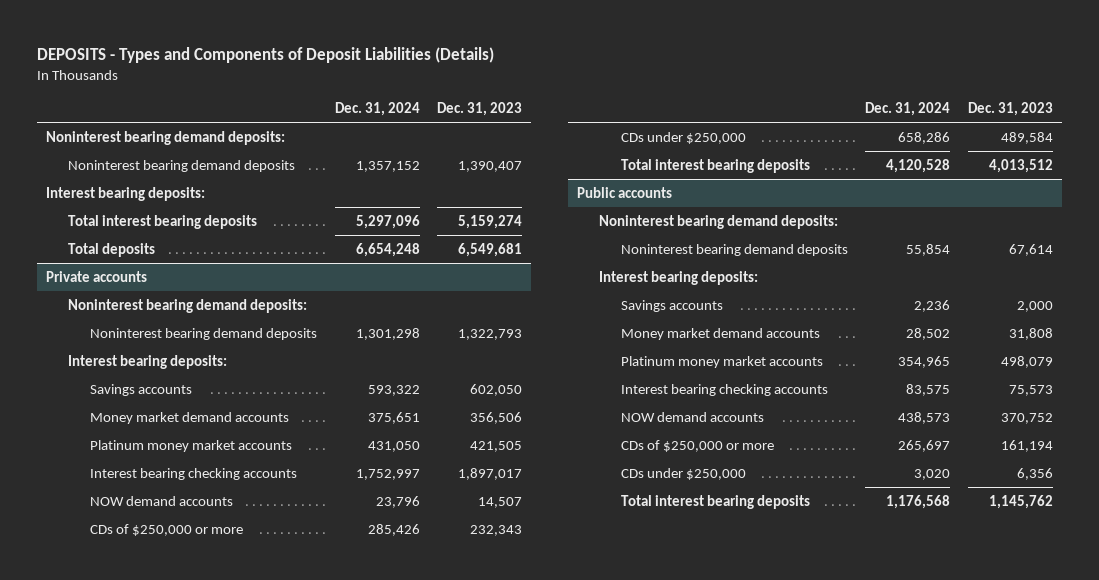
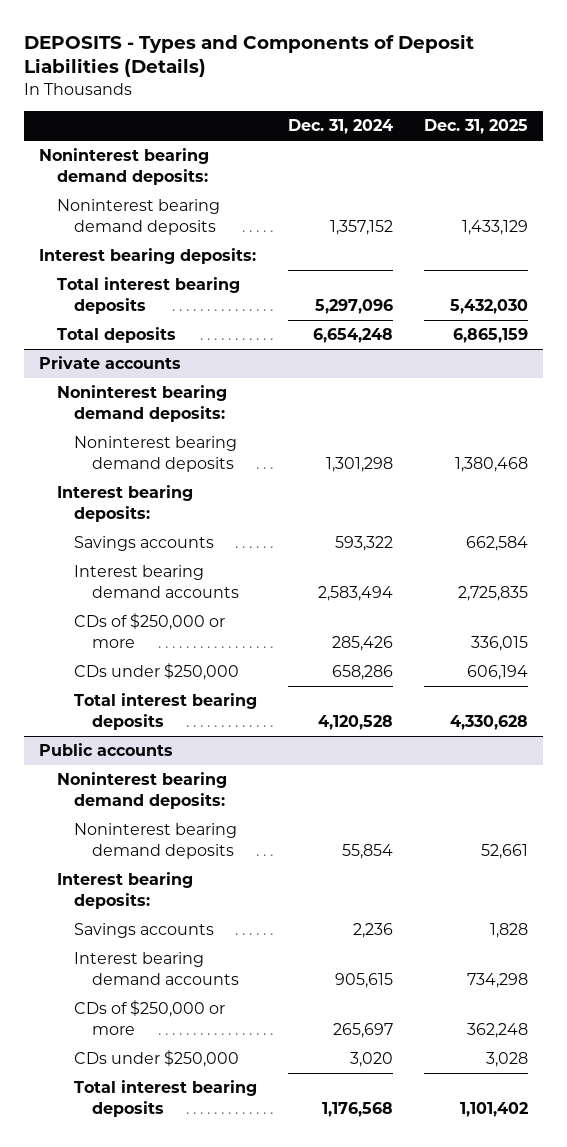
[437,102,523,117] Dec. 31, 2023 -> none
none -> [423,119,528,135] Dec. 31, 2025
[90,411,290,424] Money market demand accounts -> none
[90,439,293,452] Platinum money market accounts -> none
[90,495,234,506] NOW demand accounts -> none
[90,467,298,480] Interest bearing checking accounts -> [74,565,239,599] Interest bearing demand accounts
[355,468,420,480] 1,752,997 -> [318,586,394,602] 2,583,494
[620,327,820,340] Money market demand accounts -> none
[620,355,823,368] Platinum money market accounts -> none
[620,411,764,422] NOW demand accounts -> none
[620,383,828,396] Interest bearing checking accounts -> [74,952,239,986] Interest bearing demand accounts
[906,383,951,396] 83,575 -> [335,973,394,989] 905,615

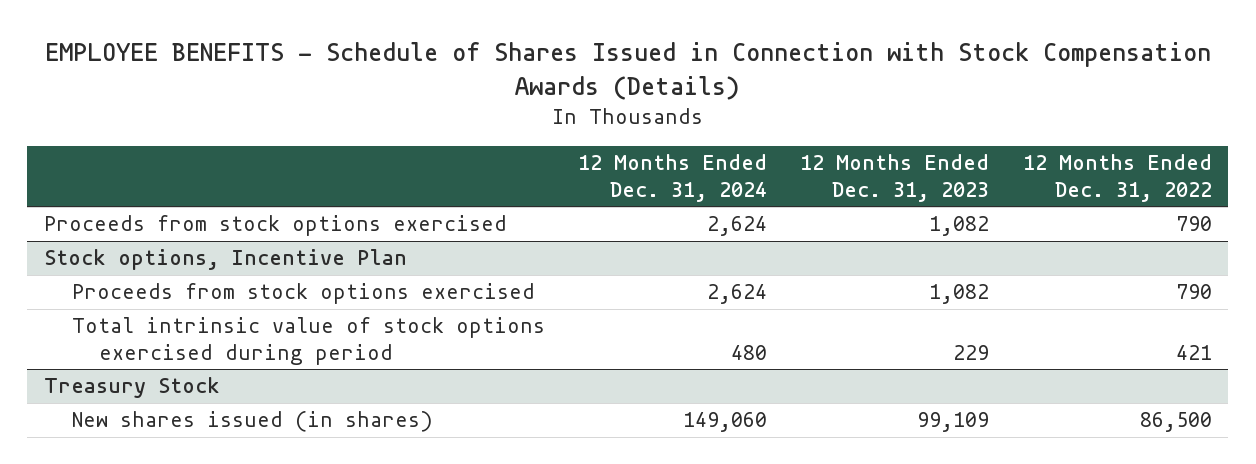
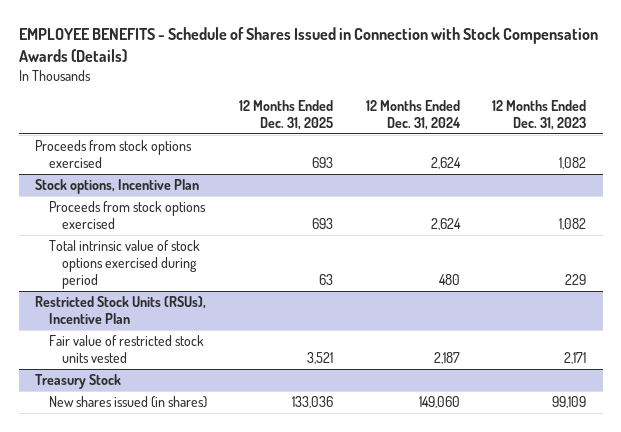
[1022,154,1212,202] 12 Months Ended Dec. 31, 2022 -> none
none -> [239,99,334,130] 12 Months Ended Dec. 31, 2025
none -> [35,296,207,325] Restricted Stock Units (RSUs), Incentive Plan
none -> [48,335,204,364] Fair value of restricted stock units vested

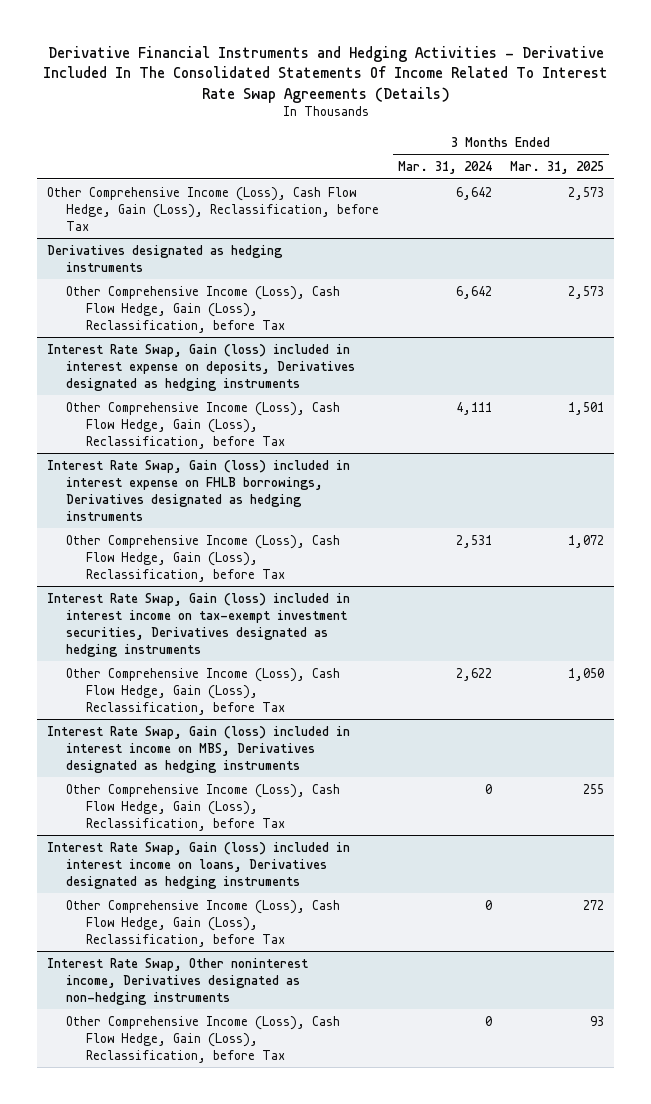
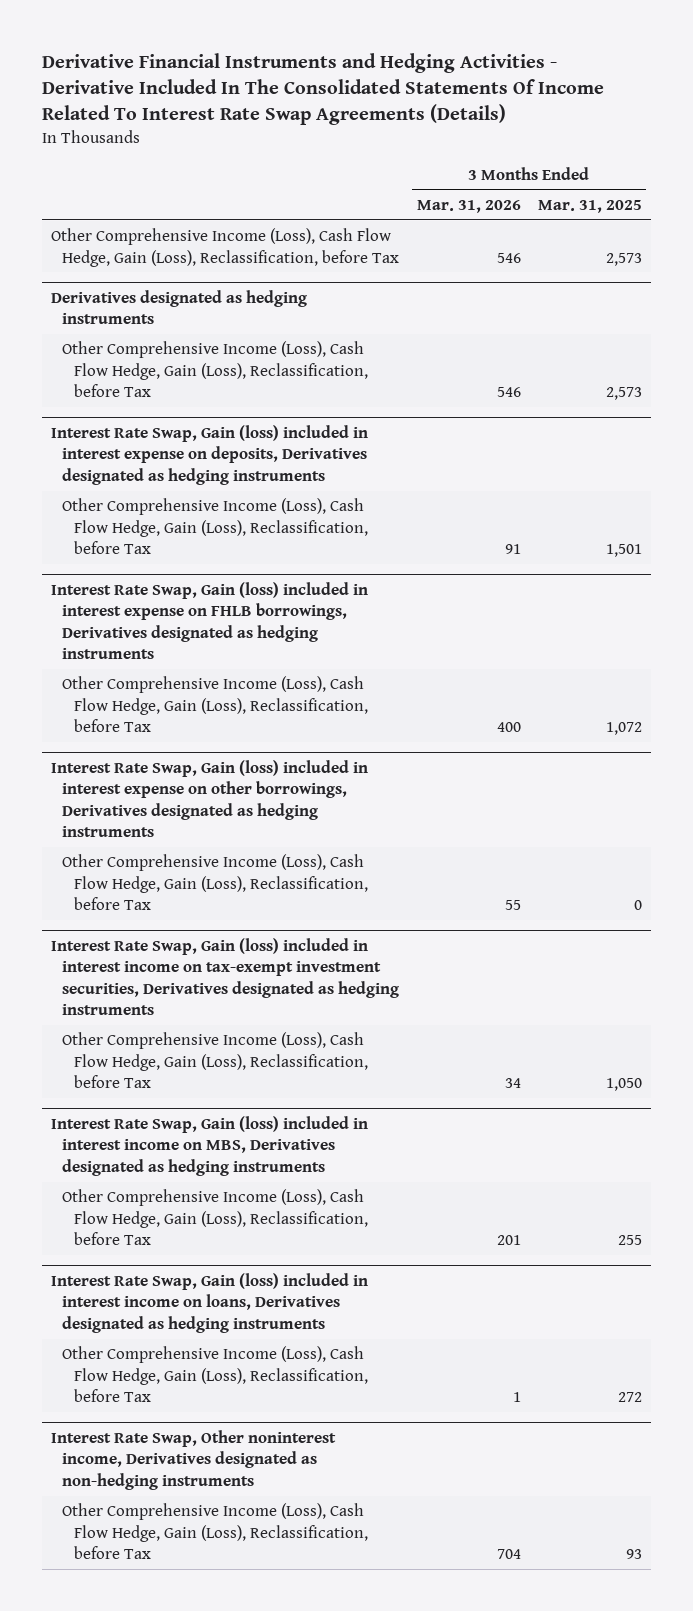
[397,161,492,175] Mar. 31, 2024 -> none
none -> [416,200,521,214] Mar. 31, 2026
none -> [50,759,368,838] Interest Rate Swap, Gain (loss) included in interest expense on other borrowings, Derivatives designated as hedging instruments
none -> [62,854,369,911] Other Comprehensive Income (Loss), Cash Flow Hedge, Gain (Loss), Reclassification, before Tax

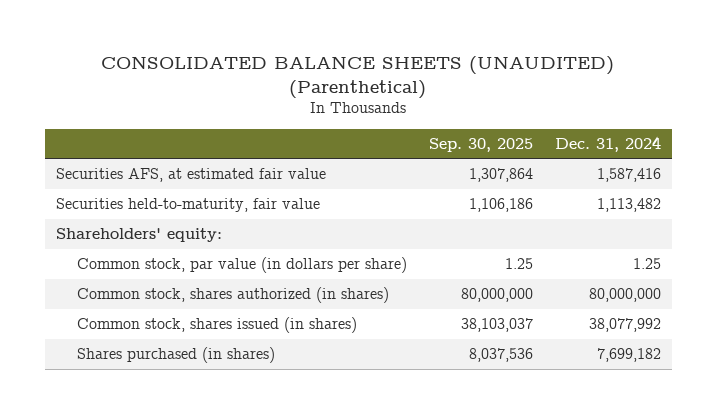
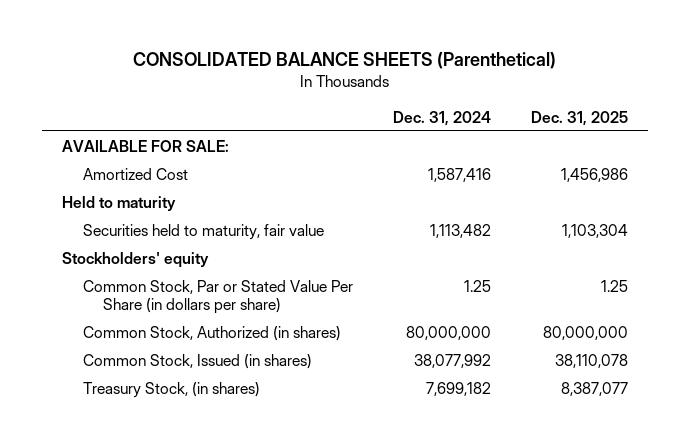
[101,55,615,99] CONSOLIDATED BALANCE SHEETS (UNAUDITED) (Parenthetical) -> [132,52,556,70] CONSOLIDATED BALANCE SHEETS (Parenthetical)
[429,137,534,152] Sep. 30, 2025 -> none
none -> [530,110,628,126] Dec. 31, 2025
[55,228,222,243] Shareholders' equity: -> none
none -> [61,139,229,152] AVAILABLE FOR SALE:
[55,168,326,183] Securities AFS, at estimated fair value -> [82,167,188,180] Amortized Cost
none -> [61,195,176,211] Held to maturity
[55,198,320,213] Securities held-to-maturity, fair value -> [82,223,324,240] Securities held to maturity, fair value
none -> [61,251,209,268] Stockholders' equity
[77,257,408,274] Common stock, par value (in dollars per share) -> [82,279,353,314] Common Stock, Par or Stated Value Per Share (in dollars per share)
[77,287,390,304] Common stock, shares authorized (in shares) -> [82,325,341,341] Common Stock, Authorized (in shares)
[77,317,358,334] Common stock, shares issued (in shares) -> [82,353,312,369] Common Stock, Issued (in shares)
[77,347,276,364] Shares purchased (in shares) -> [82,381,260,398] Treasury Stock, (in shares)

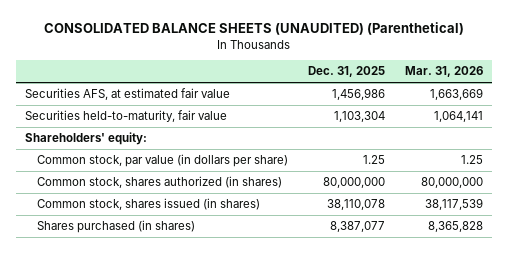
[132,52,556,70] CONSOLIDATED BALANCE SHEETS (Parenthetical) -> [43,22,464,36] CONSOLIDATED BALANCE SHEETS (UNAUDITED) (Parenthetical)
[392,110,491,126] Dec. 31, 2024 -> none
none -> [404,66,483,78] Mar. 31, 2026
[61,139,229,152] AVAILABLE FOR SALE: -> none
[61,195,176,211] Held to maturity -> none
[61,251,209,268] Stockholders' equity -> none
[82,167,188,180] Amortized Cost -> [25,88,231,101] Securities AFS, at estimated fair value
[82,223,324,240] Securities held to maturity, fair value -> [25,110,228,123] Securities held-to-maturity, fair value
none -> [25,132,148,146] Shareholders' equity:
[82,279,353,314] Common Stock, Par or Stated Value Per Share (in dollars per share) -> [37,154,289,168] Common stock, par value (in dollars per share)
[82,325,341,341] Common Stock, Authorized (in shares) -> [37,176,283,189] Common stock, shares authorized (in shares)
[82,353,312,369] Common Stock, Issued (in shares) -> [37,198,261,211] Common stock, shares issued (in shares)
[82,381,260,398] Treasury Stock, (in shares) -> [37,220,196,234] Shares purchased (in shares)

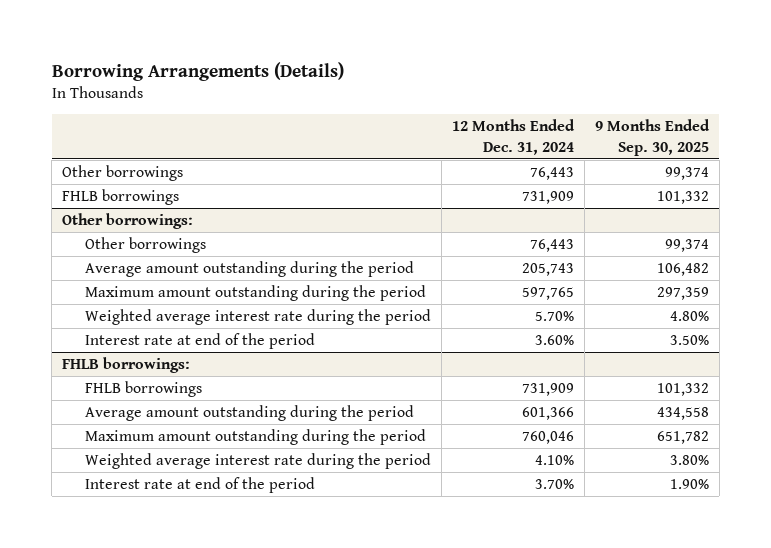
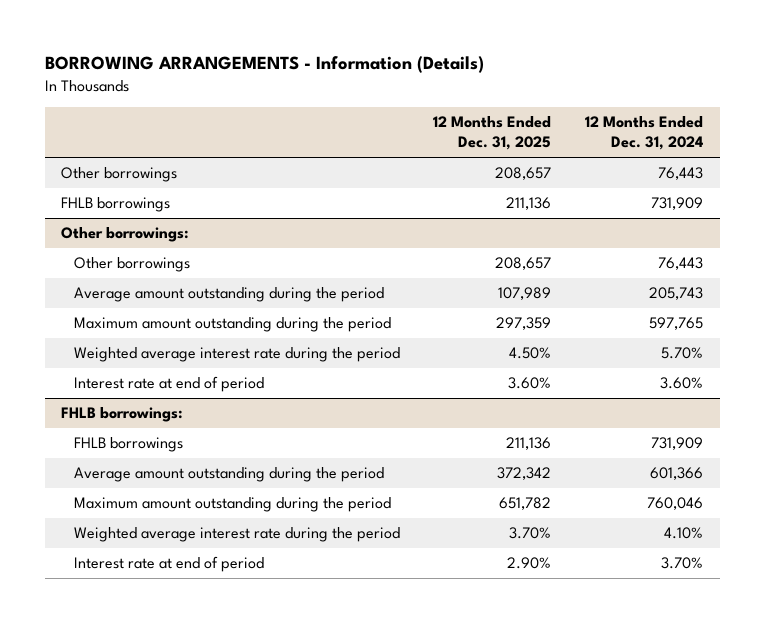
[51,61,344,81] Borrowing Arrangements (Details) -> [44,56,484,74] BORROWING ARRANGEMENTS - Information (Details)
[594,119,710,156] 9 Months Ended Sep. 30, 2025 -> none
none -> [433,116,552,151] 12 Months Ended Dec. 31, 2025
[84,333,315,350] Interest rate at end of the period -> [73,376,264,393] Interest rate at end of period
[84,477,315,494] Interest rate at end of the period -> [73,556,264,573] Interest rate at end of period

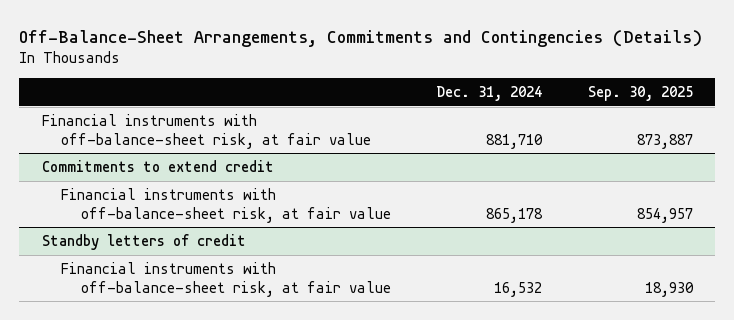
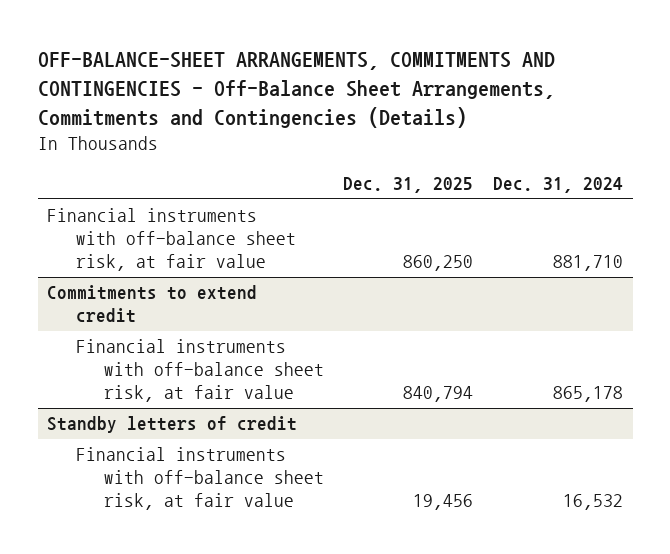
[19,29,703,47] Off-Balance-Sheet Arrangements, Commitments and Contingencies (Details) -> [37,52,555,129] OFF-BALANCE-SHEET ARRANGEMENTS, COMMITMENTS AND CONTINGENCIES - Off-Balance Sheet Arrangements, Commitments and Contingencies (Details)
[587,86,693,102] Sep. 30, 2025 -> none
none -> [343,177,474,194] Dec. 31, 2025
[41,114,372,149] Financial instruments with off-balance-sheet risk, at fair value -> [47,208,296,272] Financial instruments with off-balance sheet risk, at fair value
[61,188,392,223] Financial instruments with off-balance-sheet risk, at fair value -> [75,339,324,403] Financial instruments with off-balance sheet risk, at fair value
[61,262,392,297] Financial instruments with off-balance-sheet risk, at fair value -> [75,447,324,511] Financial instruments with off-balance sheet risk, at fair value

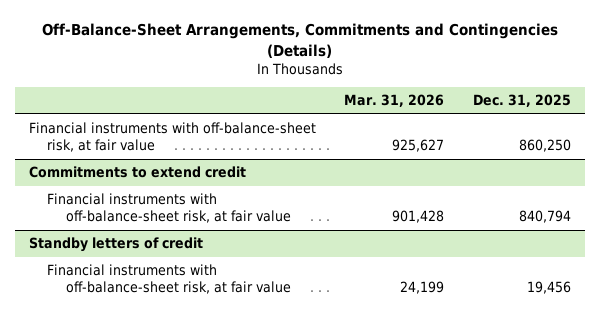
[37,52,555,129] OFF-BALANCE-SHEET ARRANGEMENTS, COMMITMENTS AND CONTINGENCIES - Off-Balance Sheet Arrangements, Commitments and Contingencies (Details) -> [41,23,558,58] Off-Balance-Sheet Arrangements, Commitments and Contingencies (Details)
[492,177,623,194] Dec. 31, 2024 -> none
none -> [344,94,445,108] Mar. 31, 2026
[47,208,296,272] Financial instruments with off-balance sheet risk, at fair value -> [28,122,316,153] Financial instruments with off-balance-sheet risk, at fair value
[75,339,324,403] Financial instruments with off-balance sheet risk, at fair value -> [47,193,291,224] Financial instruments with off-balance-sheet risk, at fair value
[75,447,324,511] Financial instruments with off-balance sheet risk, at fair value -> [47,264,291,295] Financial instruments with off-balance-sheet risk, at fair value

